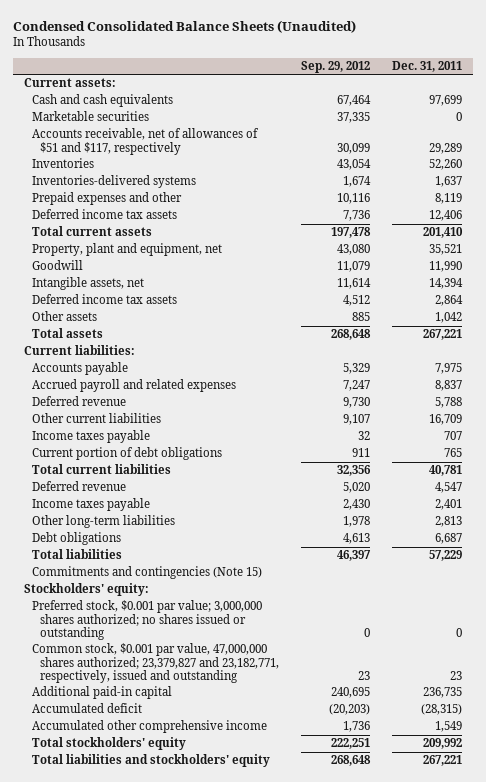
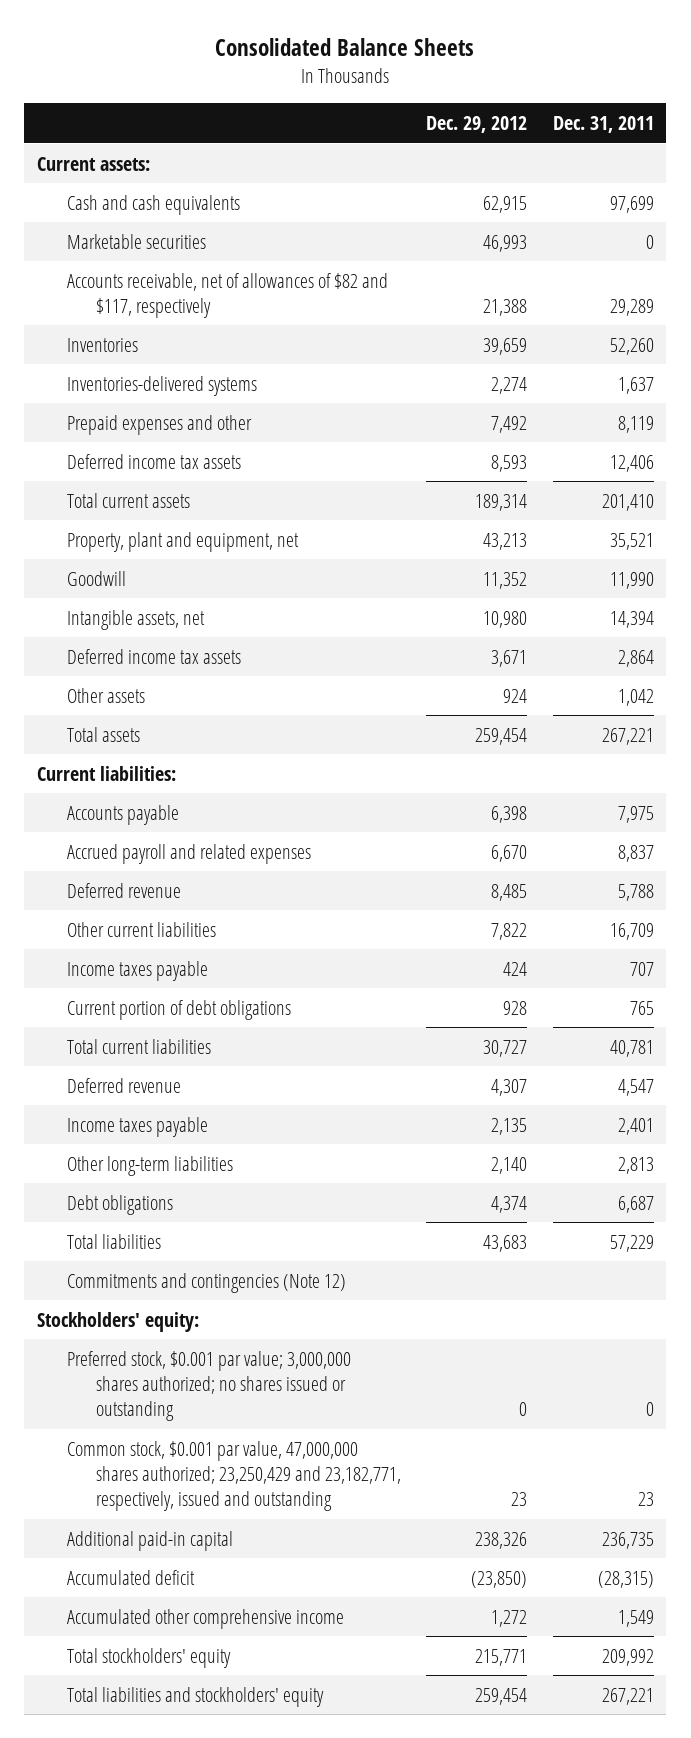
[13,19,357,33] Condensed Consolidated Balance Sheets (Unaudited) -> [215,37,475,56] Consolidated Balance Sheets
[301,61,371,74] Sep. 29, 2012 -> none
none -> [426,116,528,134] Dec. 29, 2012
[32,128,260,155] Accounts receivable, net of allowances of $51 and $117, respectively -> [66,272,388,319] Accounts receivable, net of allowances of $82 and $117, respectively
[32,566,263,580] Commitments and contingencies (Note 15) -> [66,1272,346,1293] Commitments and contingencies (Note 12)
[32,643,280,683] Common stock, $0.001 par value, 47,000,000 shares authorized; 23,379,827 and 23,182,771, respectively, issued and outstanding -> [66,1440,402,1512] Common stock, $0.001 par value, 47,000,000 shares authorized; 23,250,429 and 23,182,771, respectively, issued and outstanding

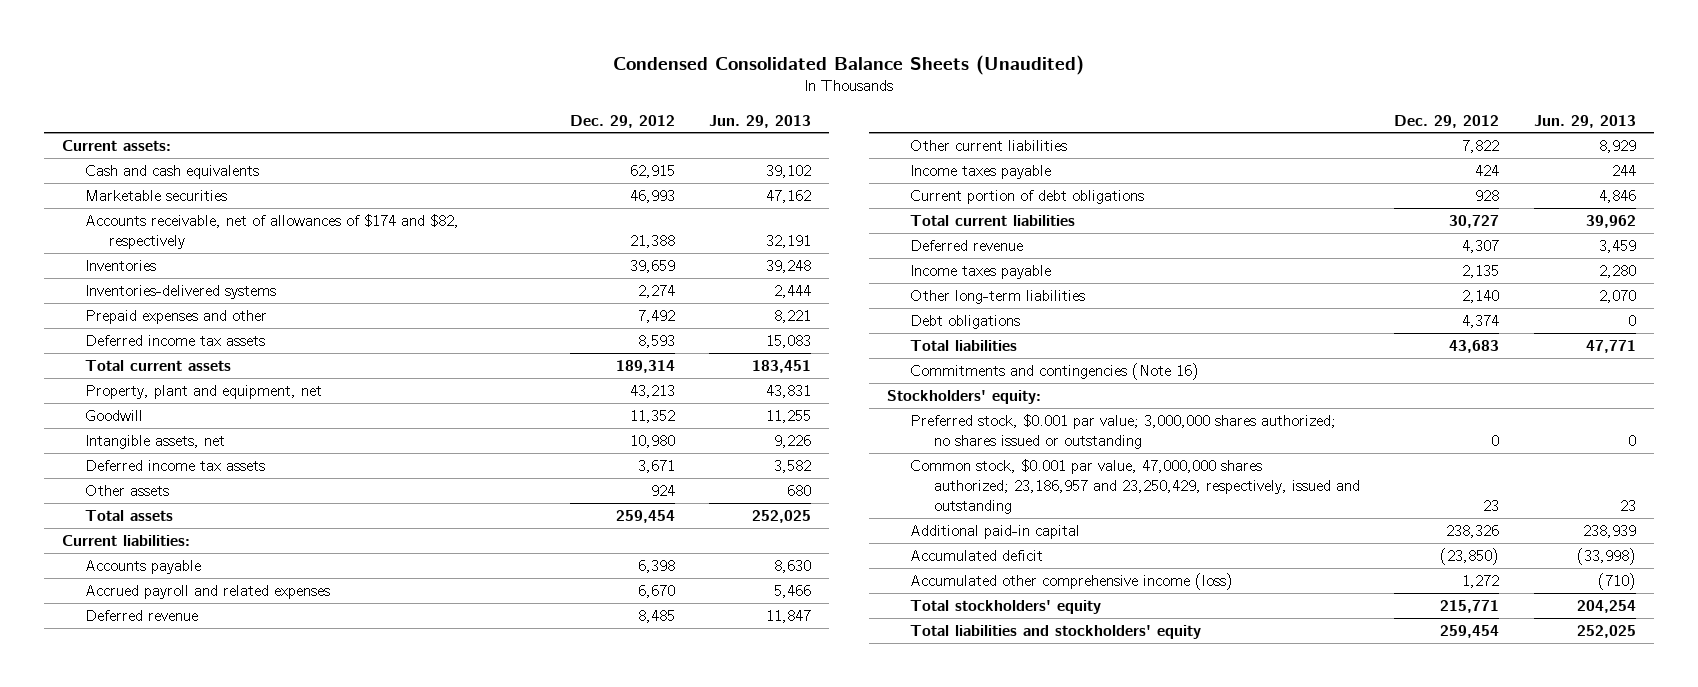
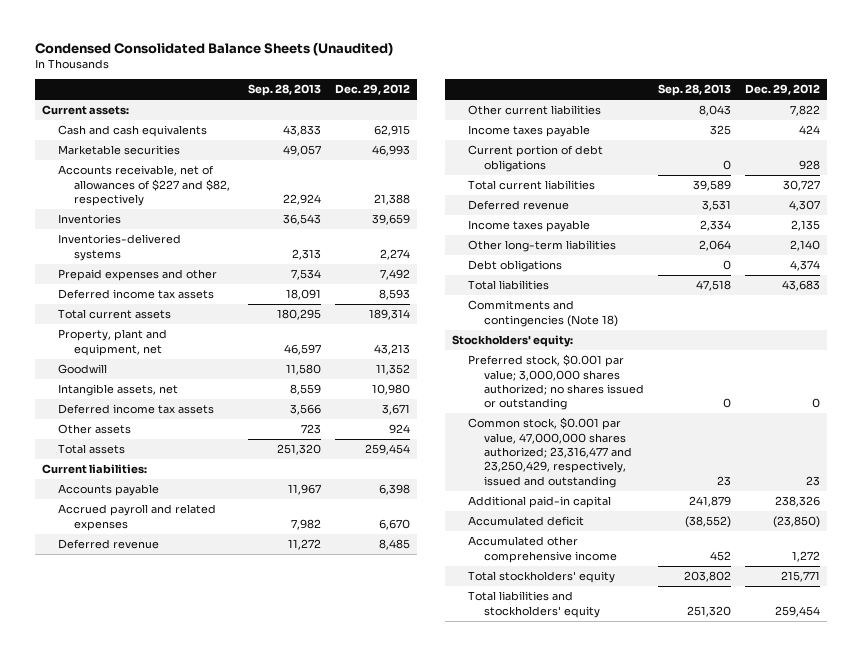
[709,114,812,128] Jun. 29, 2013 -> none
none -> [248,84,322,97] Sep. 28, 2013
[85,213,460,249] Accounts receivable, net of allowances of $174 and $82, respectively -> [58,165,231,207] Accounts receivable, net of allowances of $227 and $82, respectively
[910,362,1200,380] Commitments and contingencies (Note 16) -> [468,300,619,327] Commitments and contingencies (Note 18)
[910,458,1360,515] Common stock, $0.001 par value, 47,000,000 shares authorized; 23,186,957 and 23,250,429, respectively, issued and outstanding -> [468,417,633,488] Common stock, $0.001 par value, 47,000,000 shares authorized; 23,316,477 and 23,250,429, respectively, issued and outstanding
[910,572,1234,590] Accumulated other comprehensive income (loss) -> [468,536,618,563] Accumulated other comprehensive income

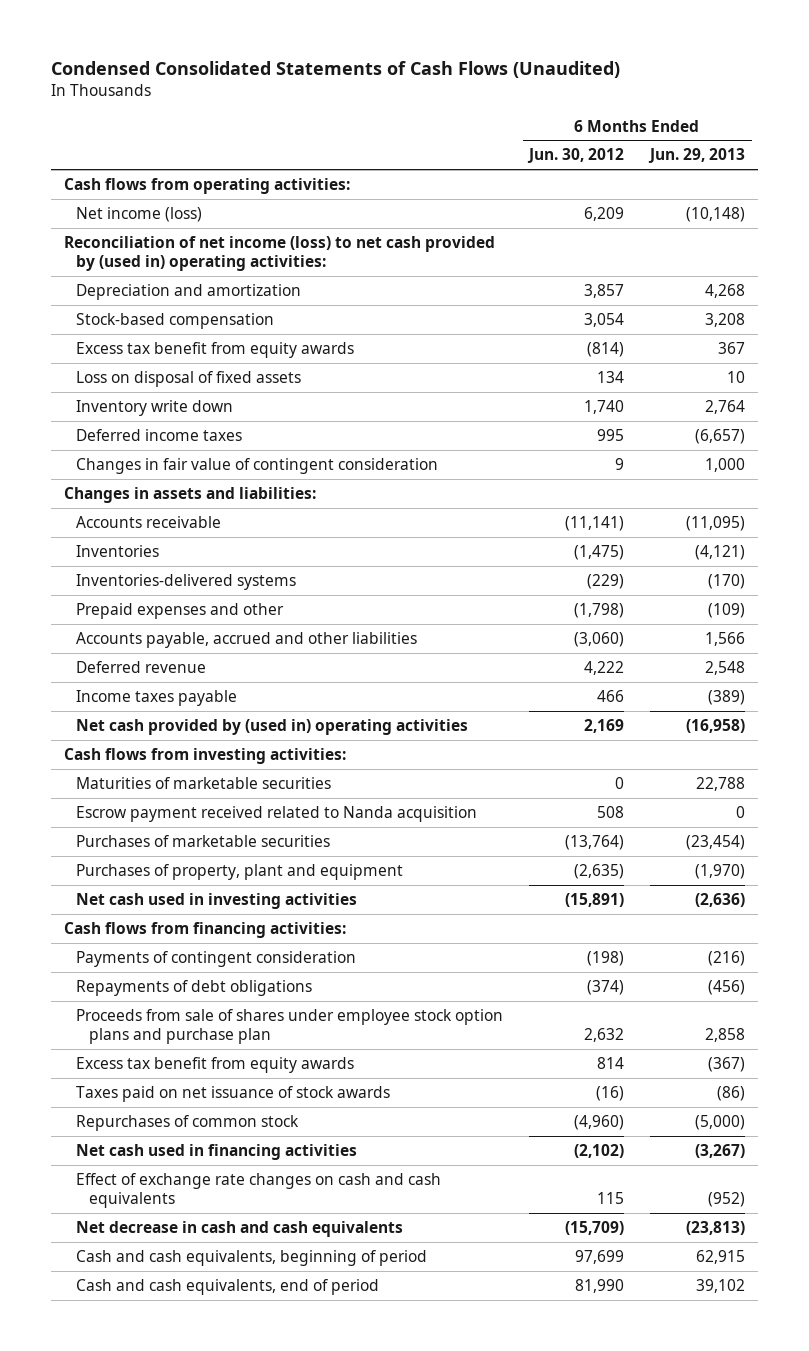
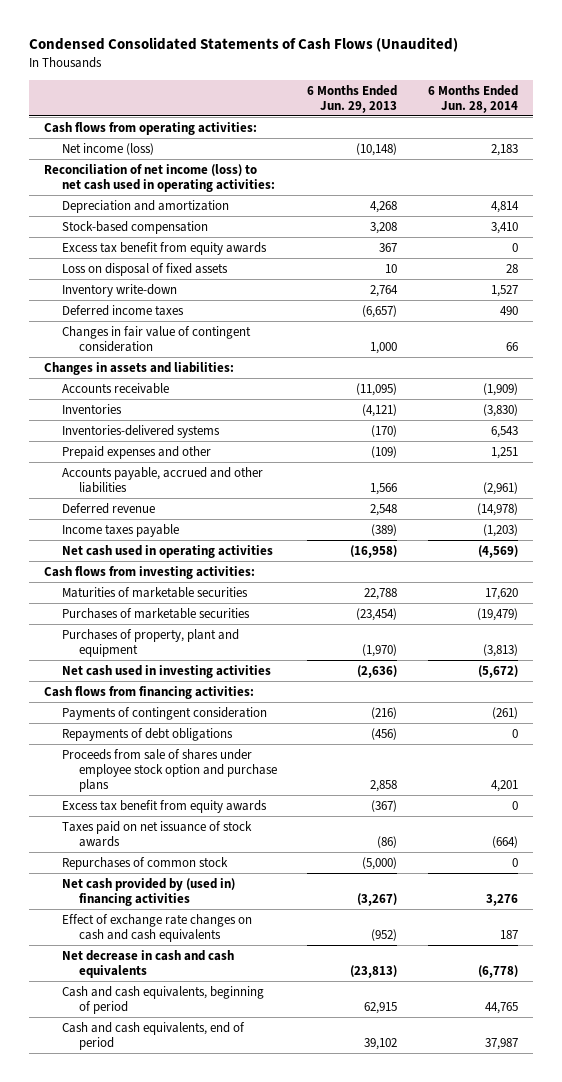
[527,148,625,164] Jun. 30, 2012 -> none
none -> [427,84,518,113] 6 Months Ended Jun. 28, 2014
[63,236,495,272] Reconciliation of net income (loss) to net cash provided by (used in) operating activities: -> [44,163,275,192] Reconciliation of net income (loss) to net cash used in operating activities:
[76,400,234,417] Inventory write down -> [61,283,177,297] Inventory write-down
[76,719,469,736] Net cash provided by (used in) operating activities -> [61,544,273,558] Net cash used in operating activities
[76,806,478,823] Escrow payment received related to Nanda acquisition -> none
[76,1009,504,1045] Proceeds from sale of shares under employee stock option plans and purchase plan -> [61,748,277,792] Proceeds from sale of shares under employee stock option and purchase plans
[76,1144,358,1161] Net cash used in financing activities -> [61,877,235,906] Net cash provided by (used in) financing activities

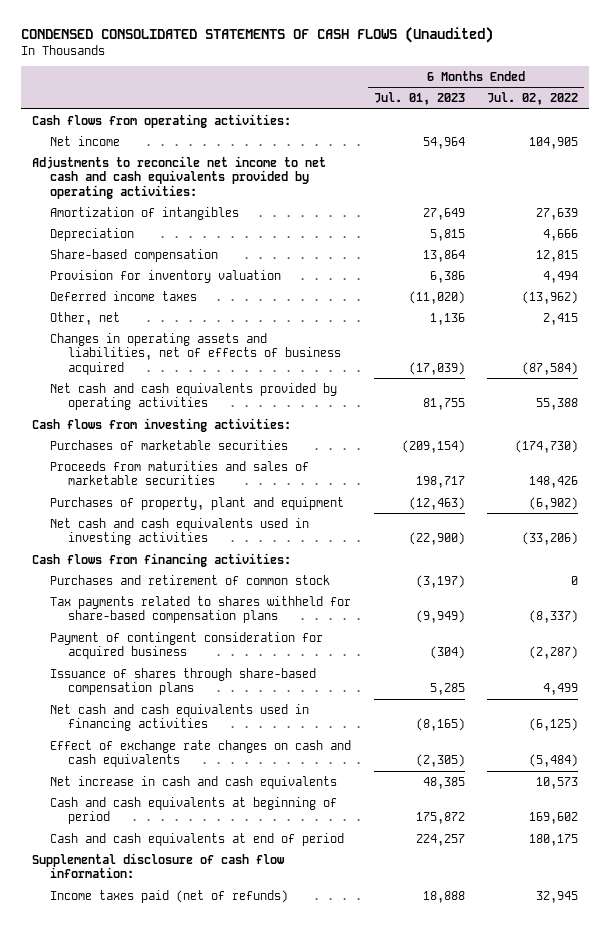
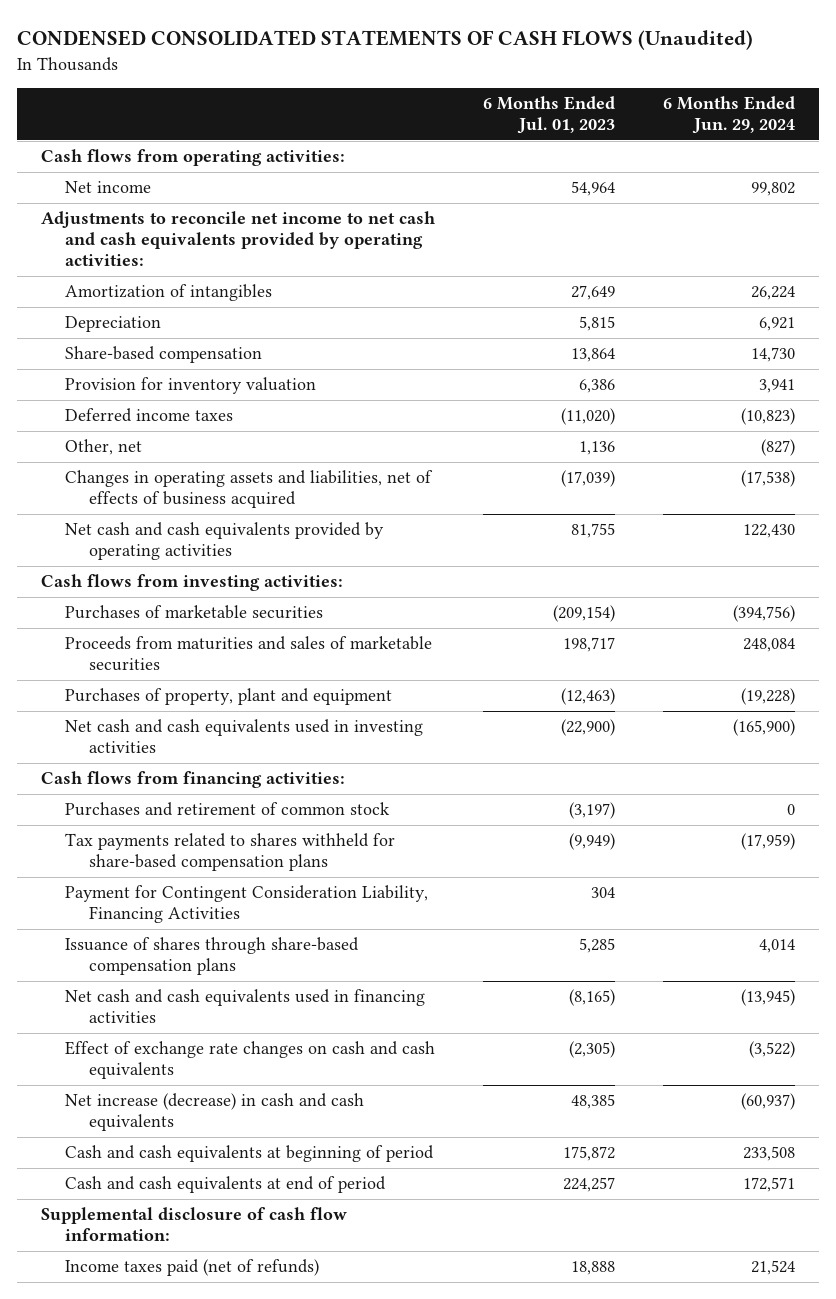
[487,92,579,106] Jul. 02, 2022 -> none
none -> [662,96,795,135] 6 Months Ended Jun. 29, 2024
[49,631,323,660] Payment of contingent consideration for acquired business -> [64,885,428,924] Payment for Contingent Consideration Liability, Financing Activities
[429,646,465,660] (304) -> [590,887,615,899] 304
[49,775,337,789] Net increase in cash and cash equivalents -> [64,1093,364,1132] Net increase (decrease) in cash and cash equivalents

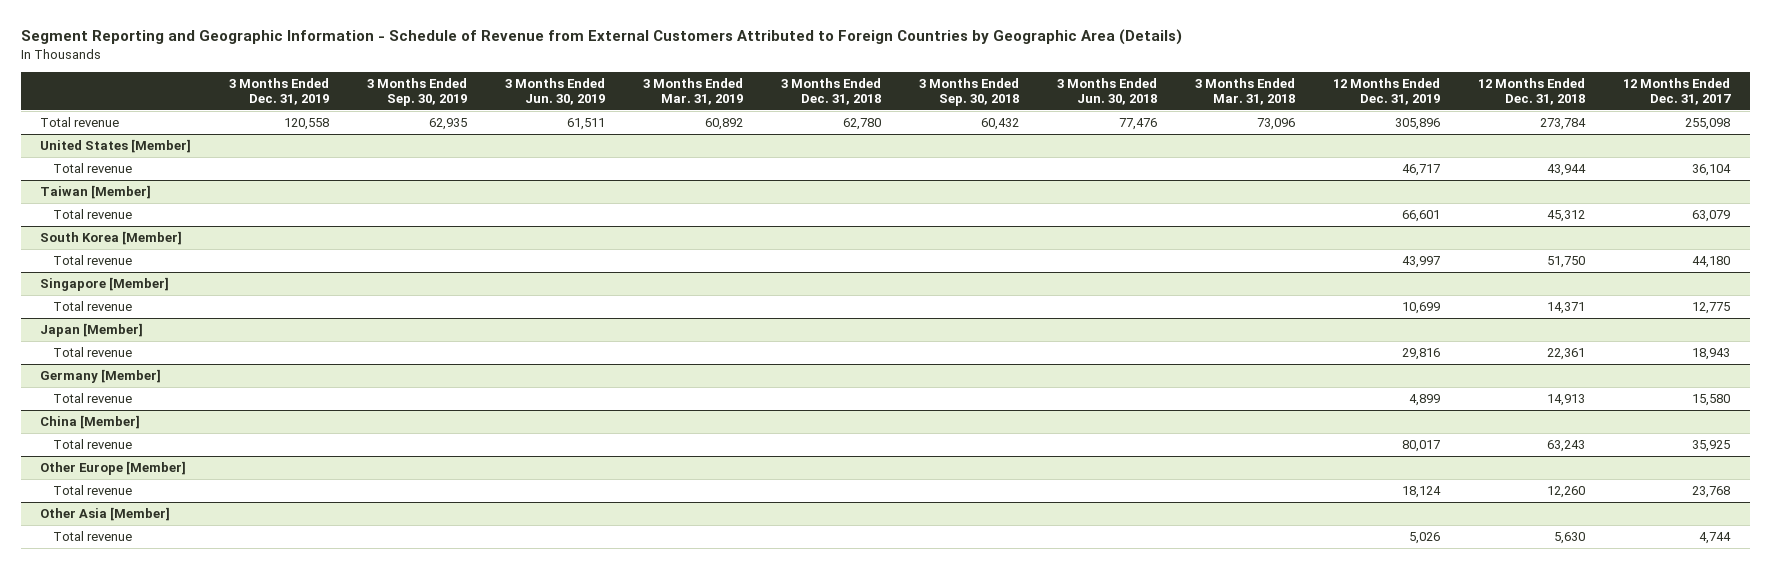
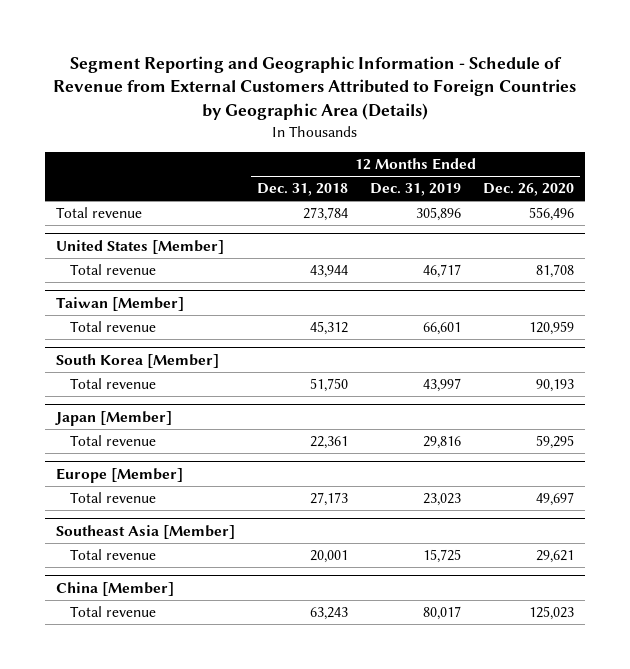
[228,77,329,106] 3 Months Ended Dec. 31, 2019 -> none
[366,77,467,107] 3 Months Ended Sep. 30, 2019 -> none
[505,77,606,106] 3 Months Ended Jun. 30, 2019 -> none
[643,77,744,106] 3 Months Ended Mar. 31, 2019 -> none
[781,77,882,106] 3 Months Ended Dec. 31, 2018 -> none
[919,77,1020,107] 3 Months Ended Sep. 30, 2018 -> none
[1057,77,1158,106] 3 Months Ended Jun. 30, 2018 -> none
[1195,77,1296,106] 3 Months Ended Mar. 31, 2018 -> none
[1623,77,1732,106] 12 Months Ended Dec. 31, 2017 -> none
none -> [483,183,575,197] Dec. 26, 2020
[39,276,169,291] Singapore [Member] -> none
[52,300,132,311] Total revenue -> none
[39,368,161,383] Germany [Member] -> none
none -> [55,467,183,483] Europe [Member]
[1409,393,1441,406] 4,899 -> [423,493,462,507] 23,023
[1547,393,1586,406] 14,913 -> [310,492,349,507] 27,173
none -> [55,524,235,539] Southeast Asia [Member]
none -> [70,549,157,561] Total revenue
[39,460,186,475] Other Europe [Member] -> none
[52,484,132,495] Total revenue -> none
[39,506,170,521] Other Asia [Member] -> none
[52,530,132,541] Total revenue -> none

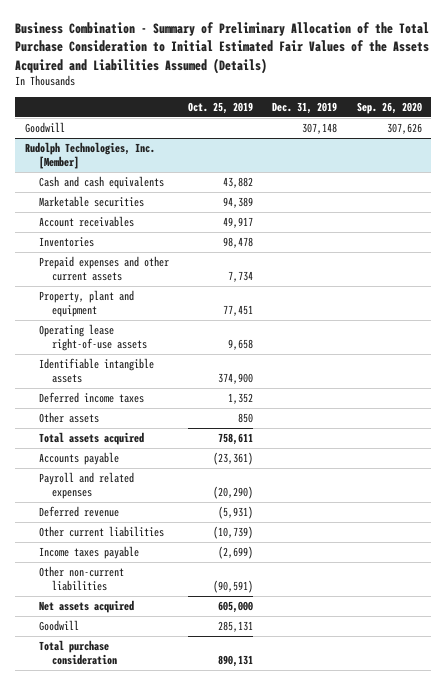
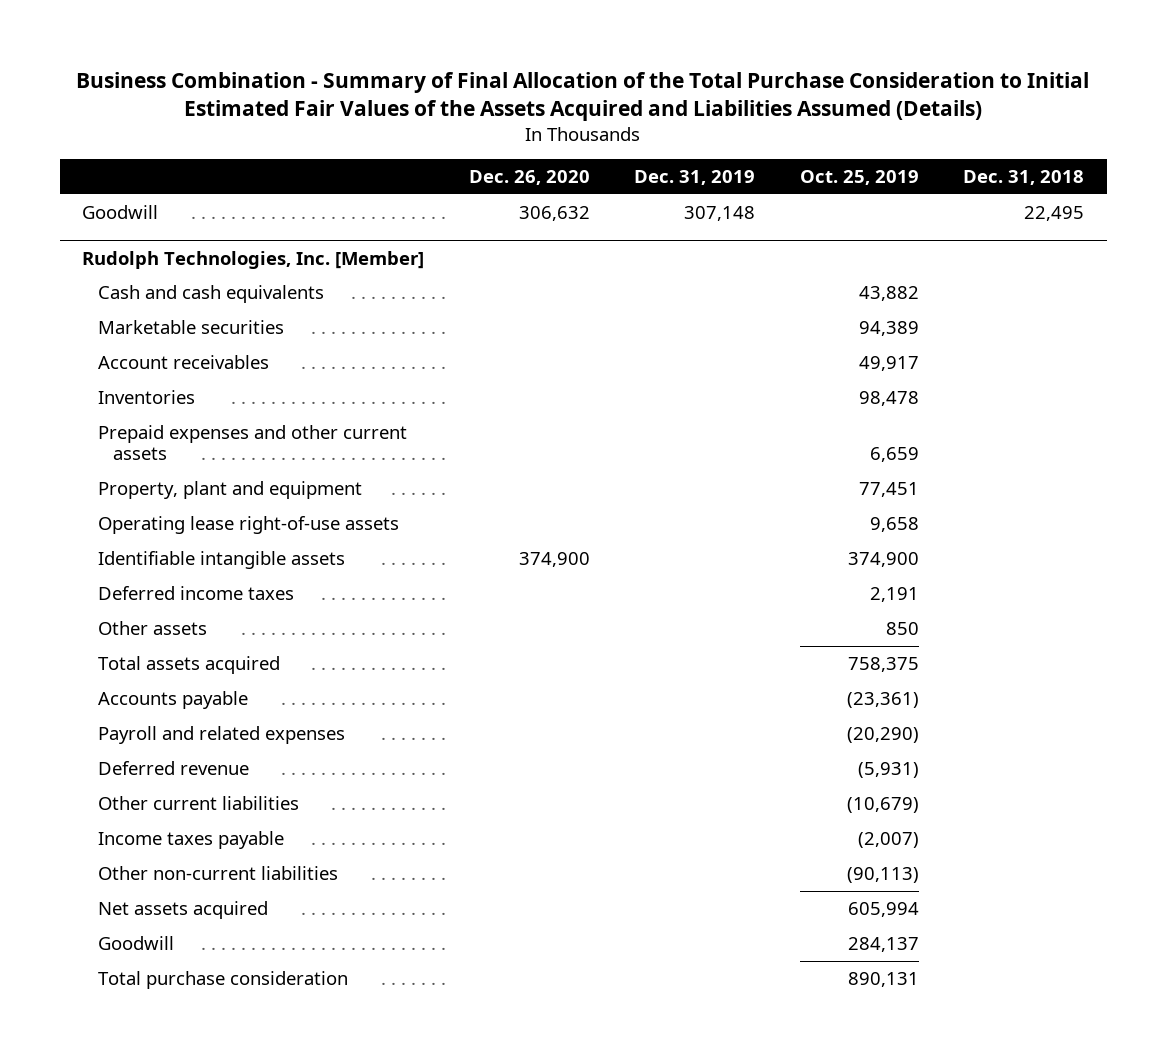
[15,22,430,74] Business Combination - Summary of Preliminary Allocation of the Total Purchase Consideration to Initial Estimated Fair Values of the Assets Acquired and Liabilities Assumed (Details) -> [76,71,1090,122] Business Combination - Summary of Final Allocation of the Total Purchase Consideration to Initial Estimated Fair Values of the Assets Acquired and Liabilities Assumed (Details)
[356,101,422,114] Sep. 26, 2020 -> none
none -> [468,170,590,186] Dec. 26, 2020
none -> [963,170,1085,186] Dec. 31, 2018
[228,271,254,283] 7,734 -> [869,447,919,463] 6,659
[228,392,254,404] 1,352 -> [869,586,919,602] 2,191
[218,432,254,445] 758,611 -> [847,656,919,672] 758,375
[213,525,254,539] (10,739) -> [846,796,919,813] (10,679)
[218,545,254,559] (2,699) -> [857,831,919,848] (2,007)
[213,580,254,594] (90,591) -> [846,866,919,883] (90,113)
[218,600,254,613] 605,000 -> [847,901,919,917] 605,994
[218,620,254,632] 285,131 -> [847,936,919,952] 284,137

